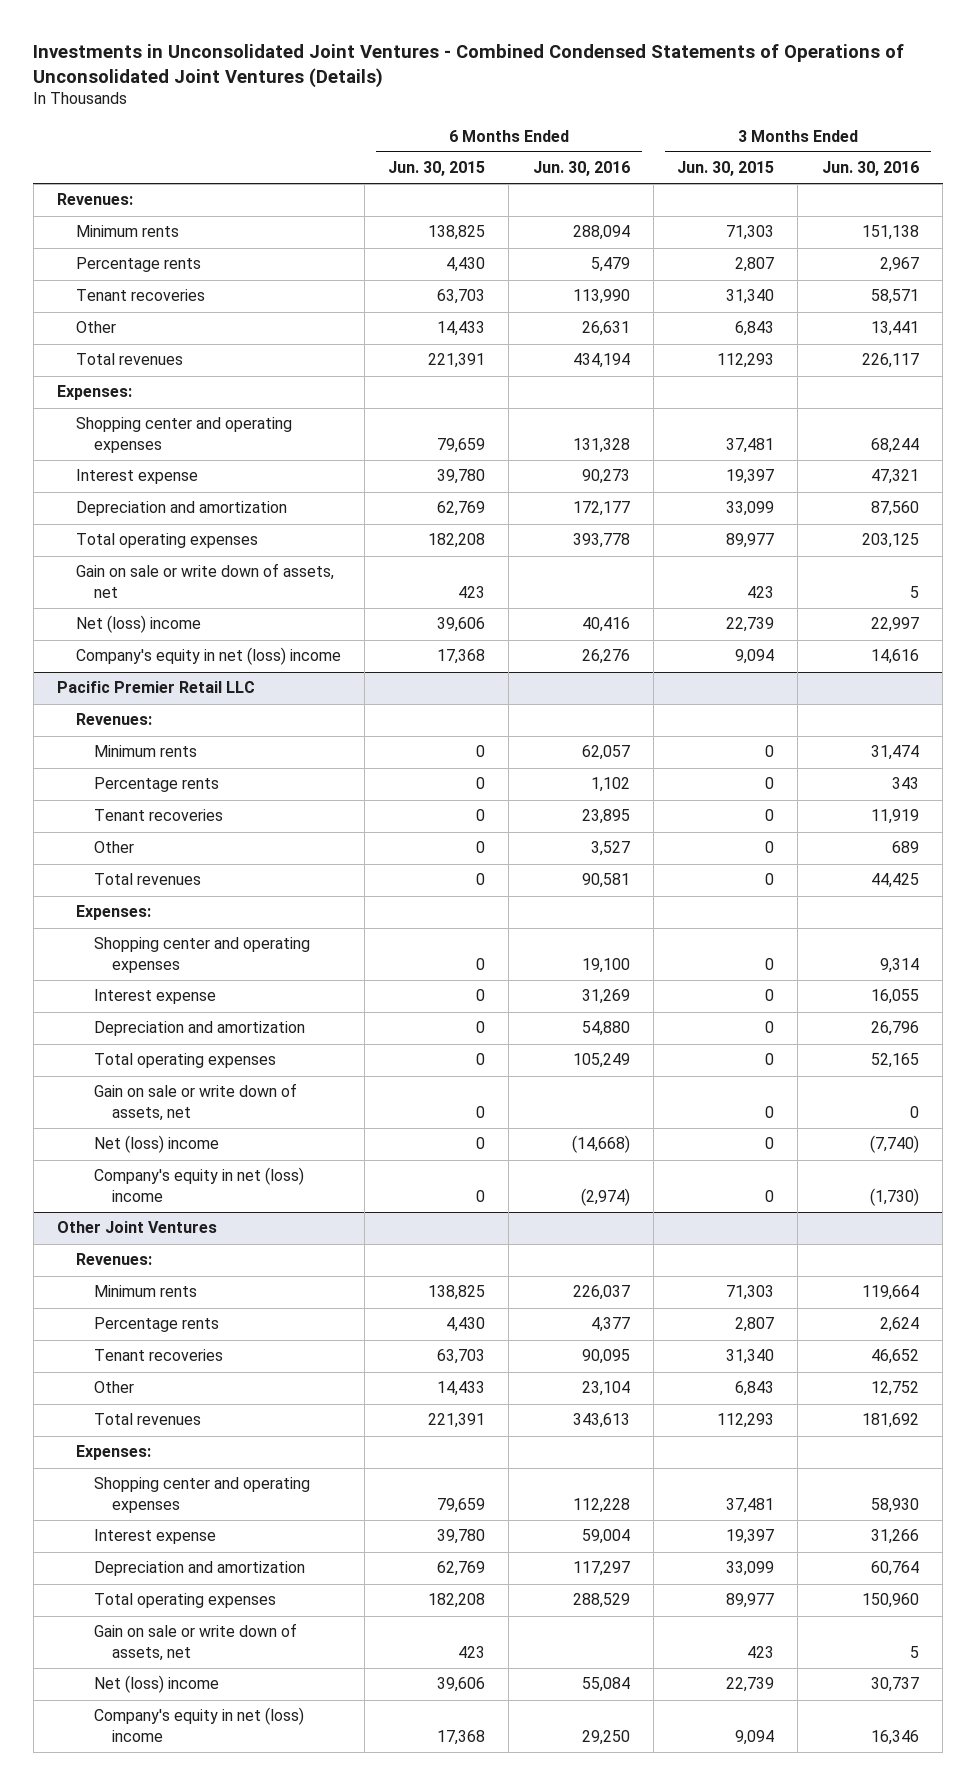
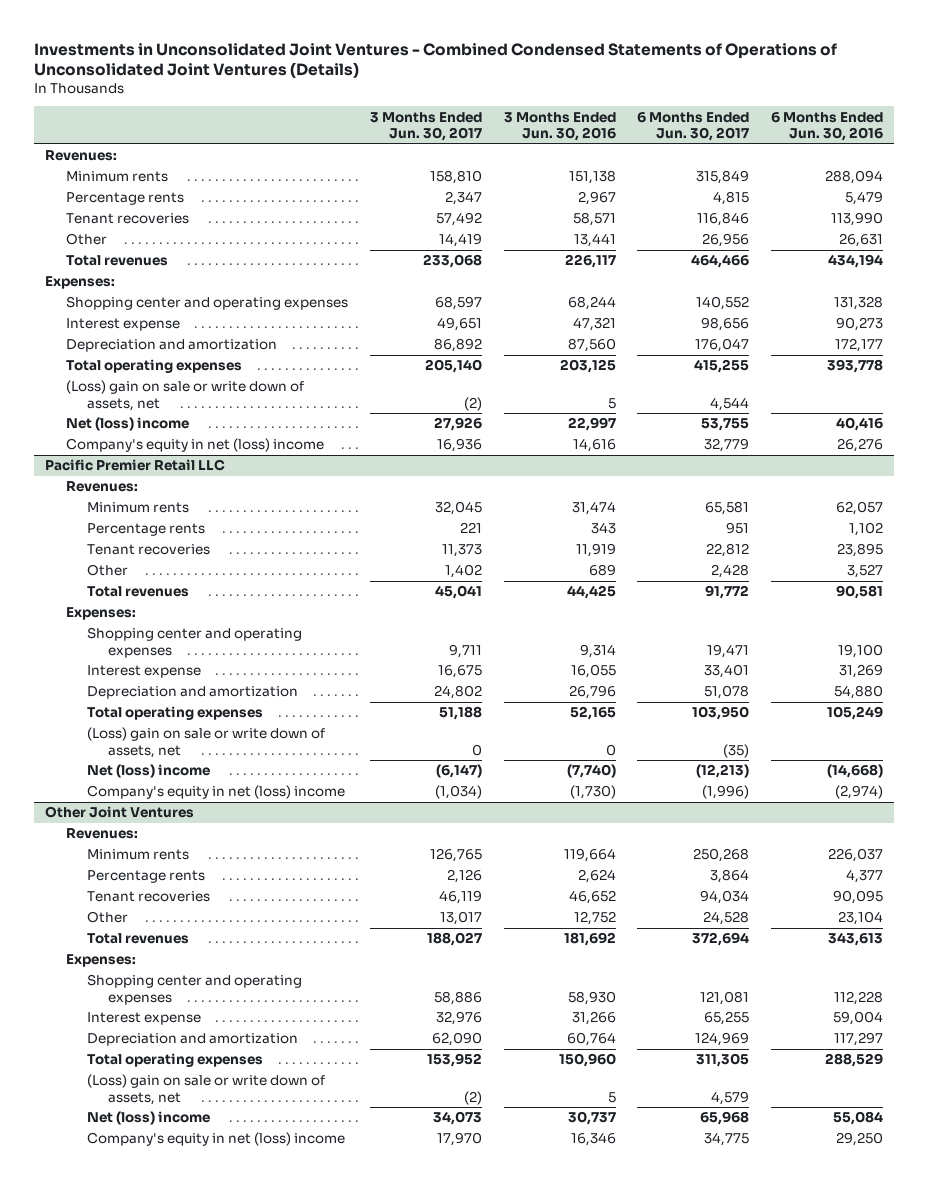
[388,161,486,177] Jun. 30, 2015 -> none
[677,161,775,177] Jun. 30, 2015 -> none
none -> [369,111,482,142] 3 Months Ended Jun. 30, 2017
none -> [637,111,750,142] 6 Months Ended Jun. 30, 2017
[75,563,334,598] Gain on sale or write down of assets, net -> [65,380,304,411] (Loss) gain on sale or write down of assets, net
[94,1083,298,1121] Gain on sale or write down of assets, net -> [86,727,325,758] (Loss) gain on sale or write down of assets, net
[94,1623,298,1661] Gain on sale or write down of assets, net -> [86,1074,325,1105] (Loss) gain on sale or write down of assets, net

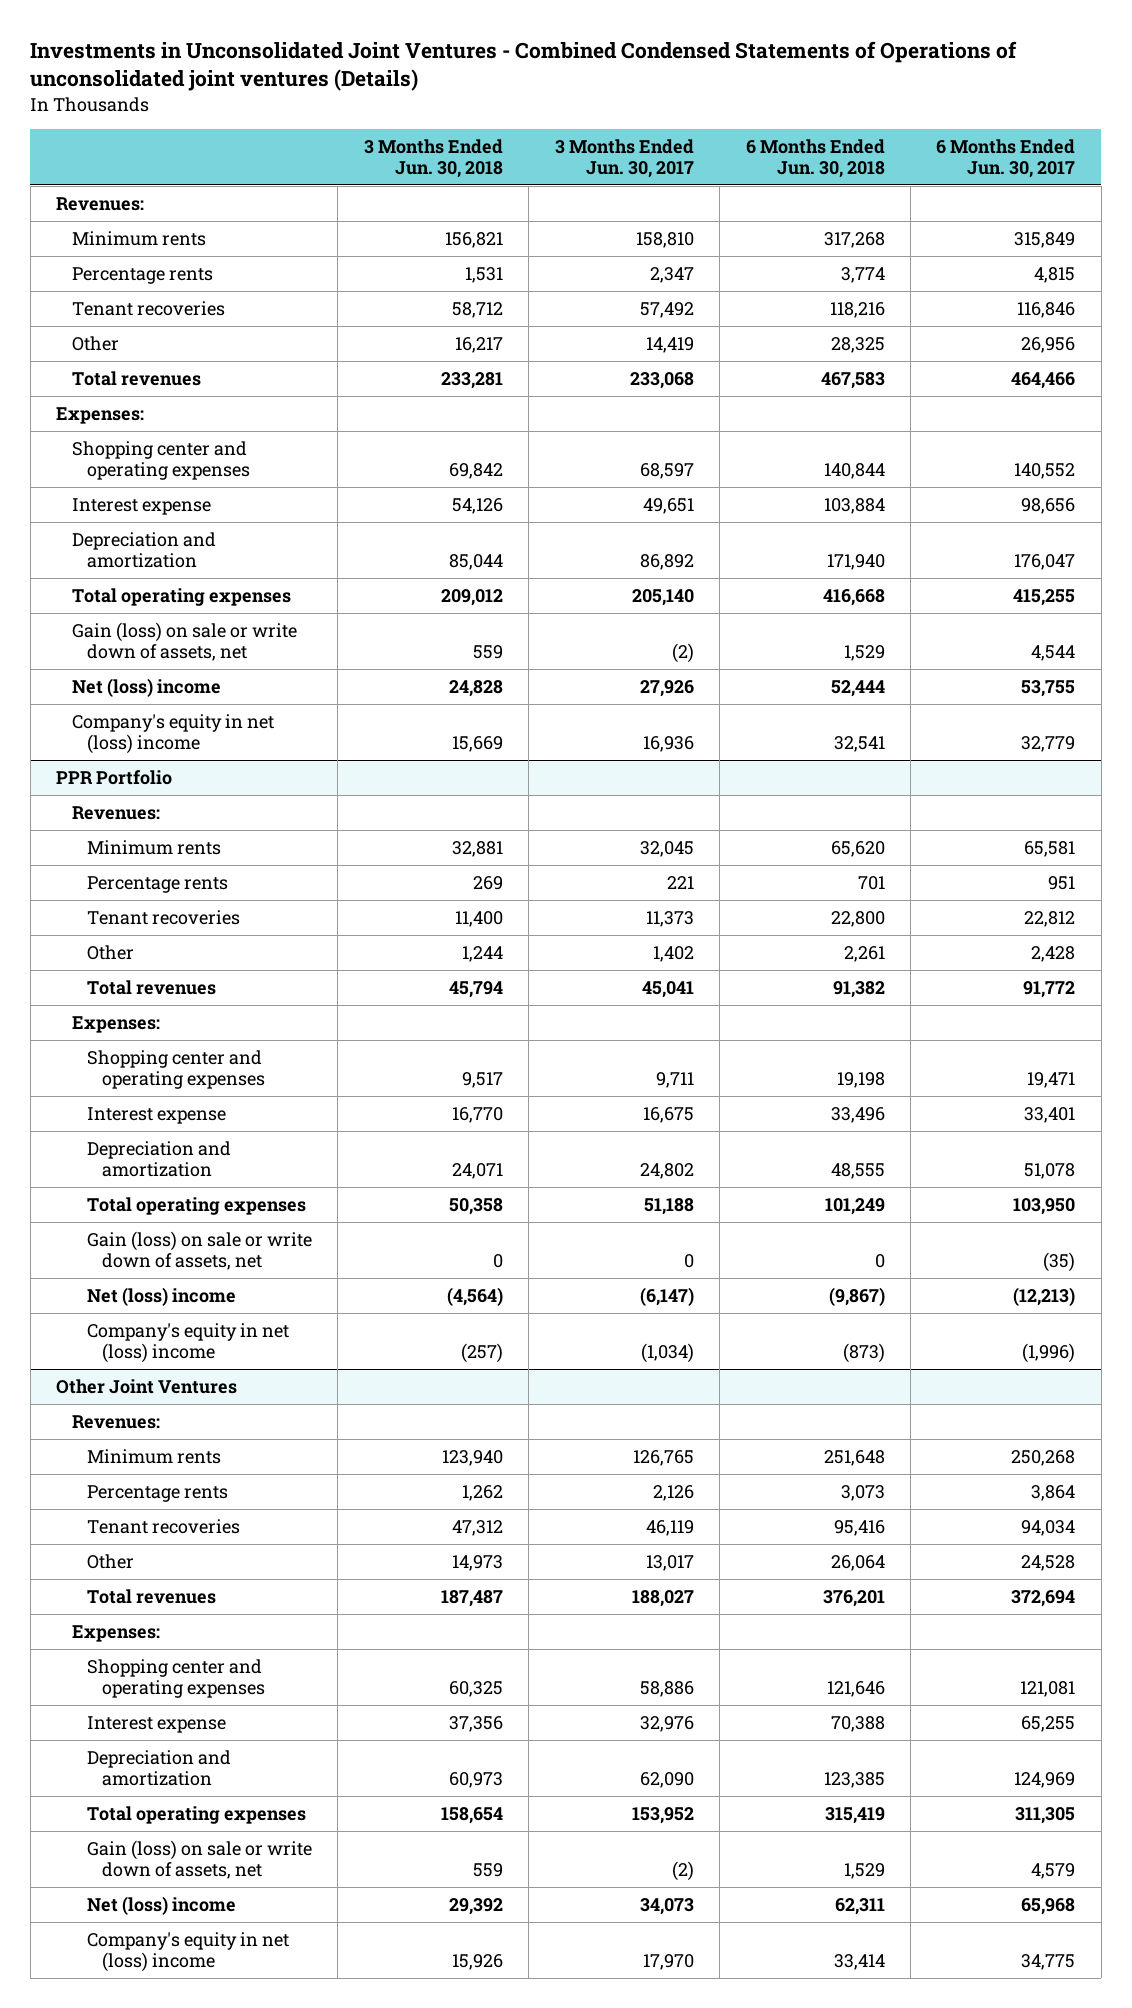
[34,42,838,79] Investments in Unconsolidated Joint Ventures - Combined Condensed Statements of Operations of Unconsolidated Joint Ventures (Details) -> [30,41,1018,92] Investments in Unconsolidated Joint Ventures - Combined Condensed Statements of Operations of unconsolidated joint ventures (Details)
[503,111,616,142] 3 Months Ended Jun. 30, 2016 -> none
[771,111,884,142] 6 Months Ended Jun. 30, 2016 -> none
none -> [363,138,503,178] 3 Months Ended Jun. 30, 2018
none -> [745,138,885,178] 6 Months Ended Jun. 30, 2018
[65,380,304,411] (Loss) gain on sale or write down of assets, net -> [71,621,297,662] Gain (loss) on sale or write down of assets, net
[44,459,225,472] Pacific Premier Retail LLC -> [56,769,173,785] PPR Portfolio
[86,727,325,758] (Loss) gain on sale or write down of assets, net -> [86,1230,312,1271] Gain (loss) on sale or write down of assets, net
[86,1074,325,1105] (Loss) gain on sale or write down of assets, net -> [86,1839,312,1880] Gain (loss) on sale or write down of assets, net

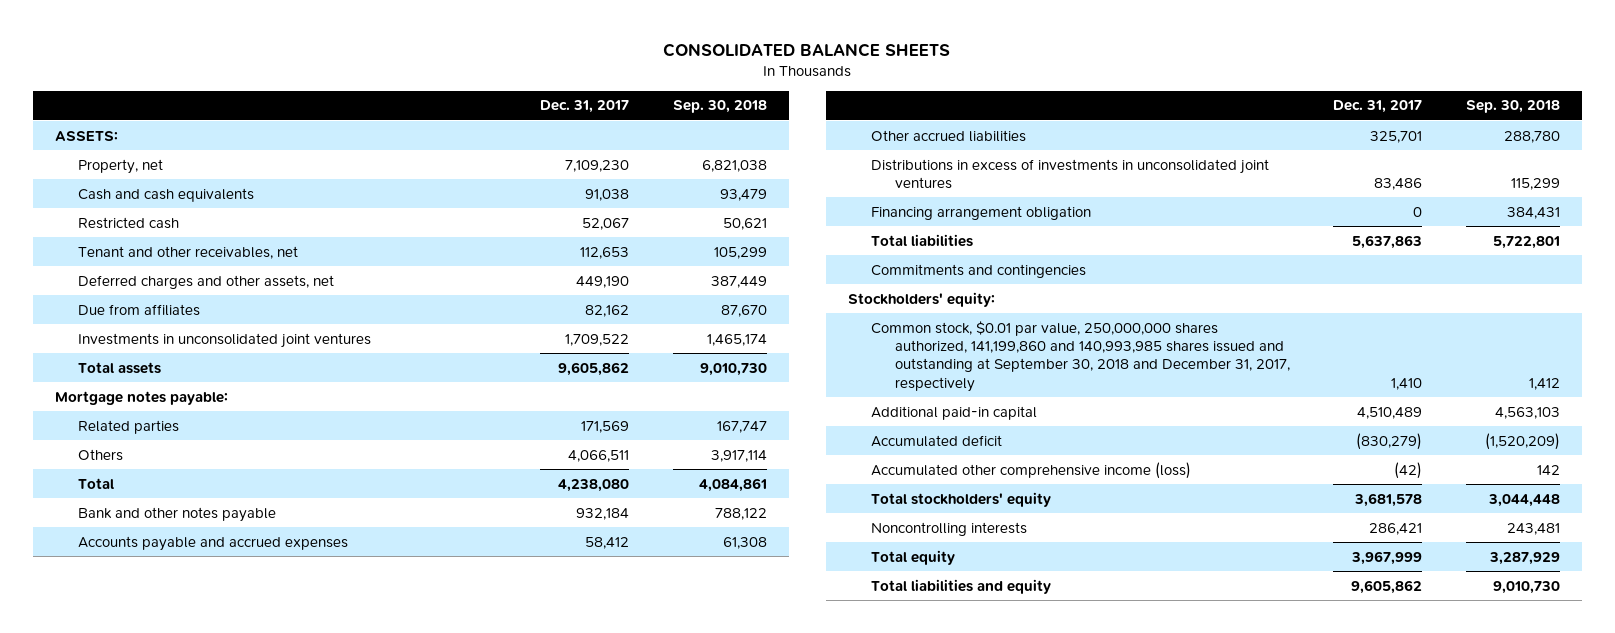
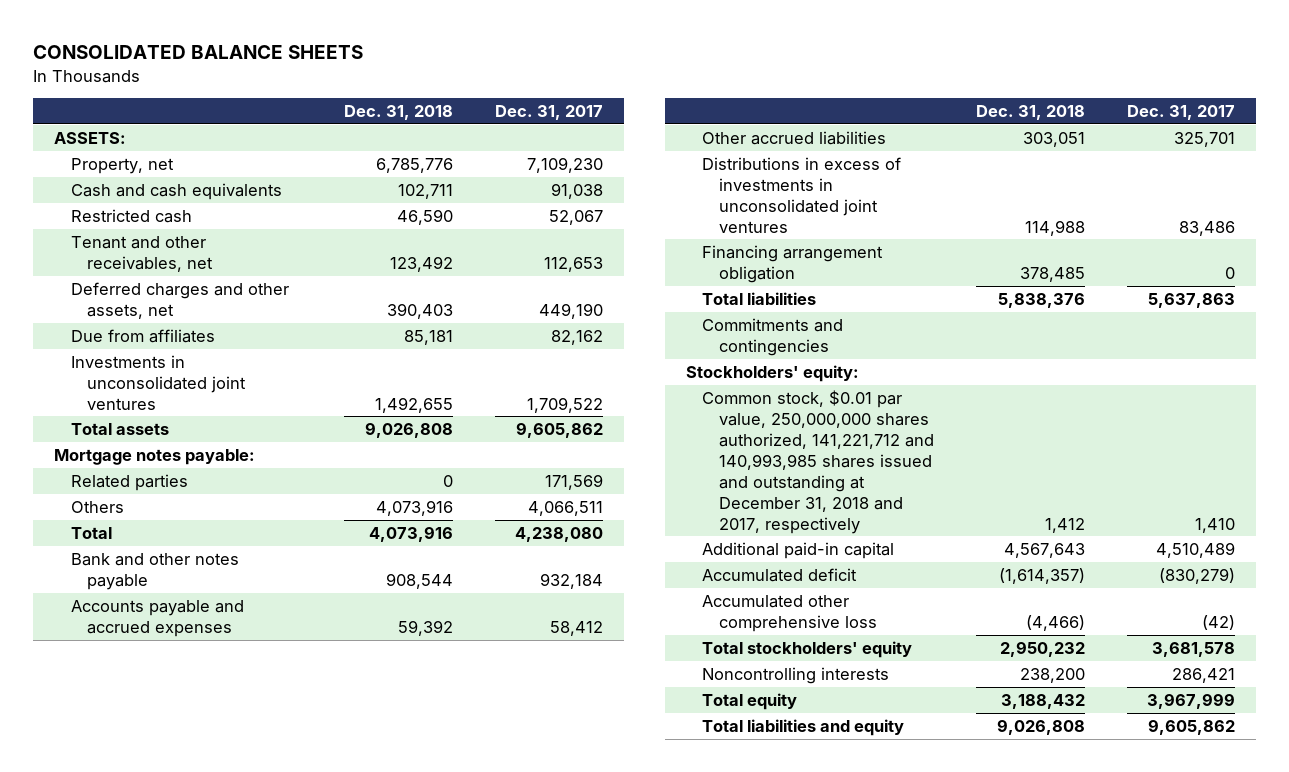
[673,100,768,114] Sep. 30, 2018 -> none
none -> [343,104,453,120] Dec. 31, 2018
[871,320,1290,392] Common stock, $0.01 par value, 250,000,000 shares authorized, 141,199,860 and 140,993,985 shares issued and outstanding at September 30, 2018 and December 31, 2017, respectively -> [702,389,934,534] Common stock, $0.01 par value, 250,000,000 shares authorized, 141,221,712 and 140,993,985 shares issued and outstanding at December 31, 2018 and 2017, respectively
[871,461,1192,479] Accumulated other comprehensive income (loss) -> [702,594,877,632] Accumulated other comprehensive loss

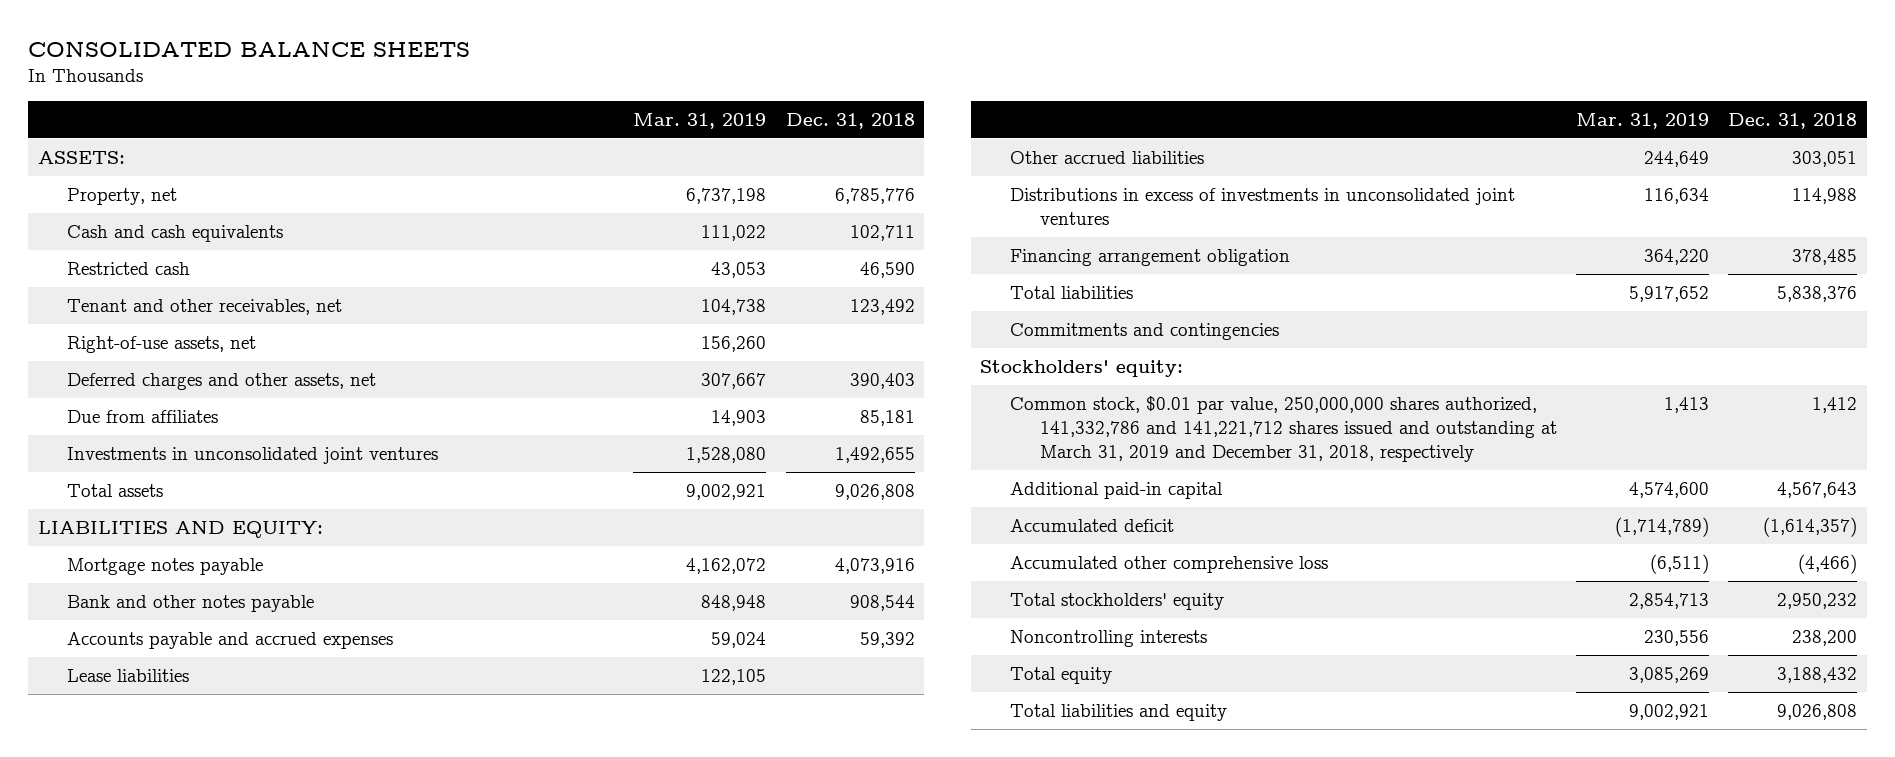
[494,104,603,120] Dec. 31, 2017 -> none
none -> [633,112,767,129] Mar. 31, 2019
none -> [67,335,257,353] Right-of-use assets, net
[54,448,256,465] Mortgage notes payable: -> none
[70,473,188,491] Related parties -> none
[70,500,124,513] Others -> none
none -> [37,520,323,538] LIABILITIES AND EQUITY:
[70,526,112,539] Total -> [67,557,264,575] Mortgage notes payable
none -> [67,668,190,682] Lease liabilities
[702,389,934,534] Common stock, $0.01 par value, 250,000,000 shares authorized, 141,221,712 and 140,993,985 shares issued and outstanding at December 31, 2018 and 2017, respectively -> [1010,395,1558,462] Common stock, $0.01 par value, 250,000,000 shares authorized, 141,332,786 and 141,221,712 shares issued and outstanding at March 31, 2019 and December 31, 2018, respectively

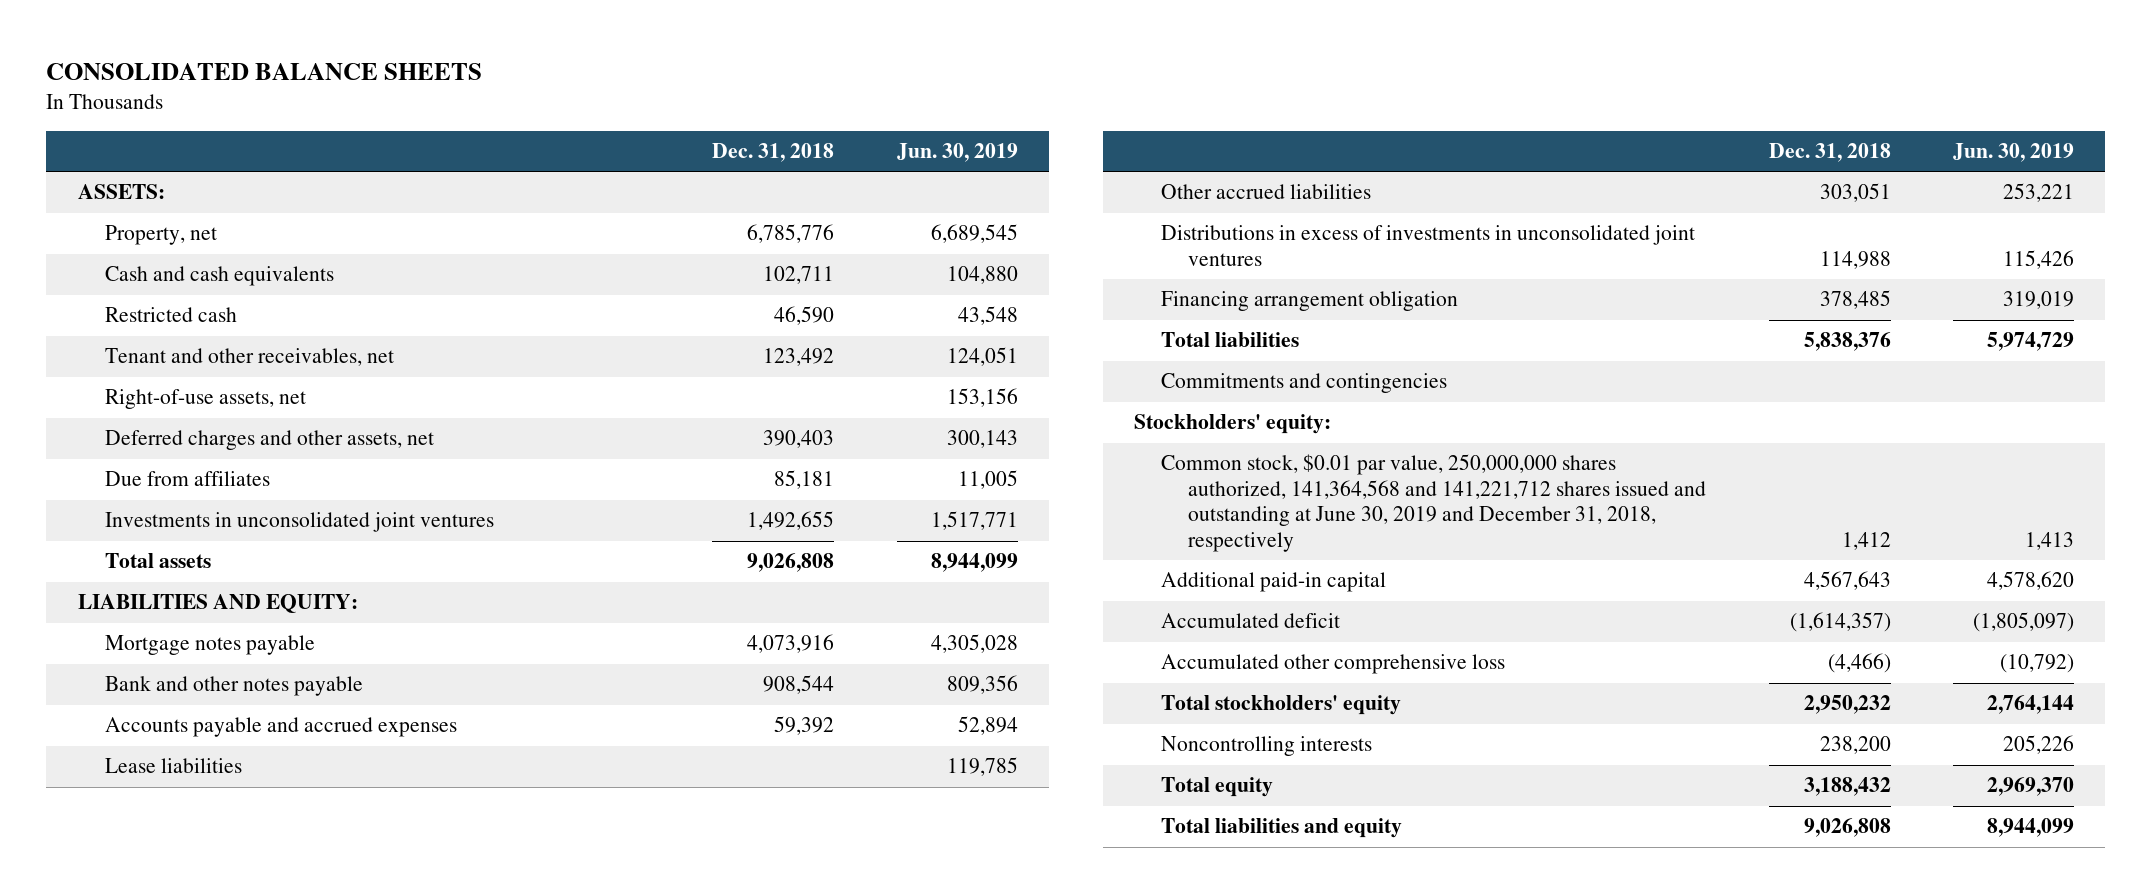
[633,112,767,129] Mar. 31, 2019 -> none
none -> [896,143,1018,163] Jun. 30, 2019
[1010,395,1558,462] Common stock, $0.01 par value, 250,000,000 shares authorized, 141,332,786 and 141,221,712 shares issued and outstanding at March 31, 2019 and December 31, 2018, respectively -> [1161,454,1707,552] Common stock, $0.01 par value, 250,000,000 shares authorized, 141,364,568 and 141,221,712 shares issued and outstanding at June 30, 2019 and December 31, 2018, respectively

